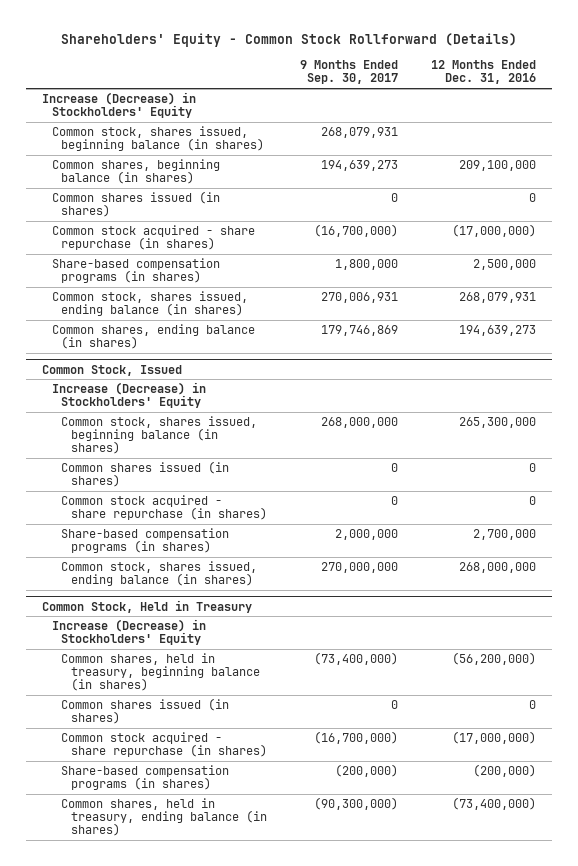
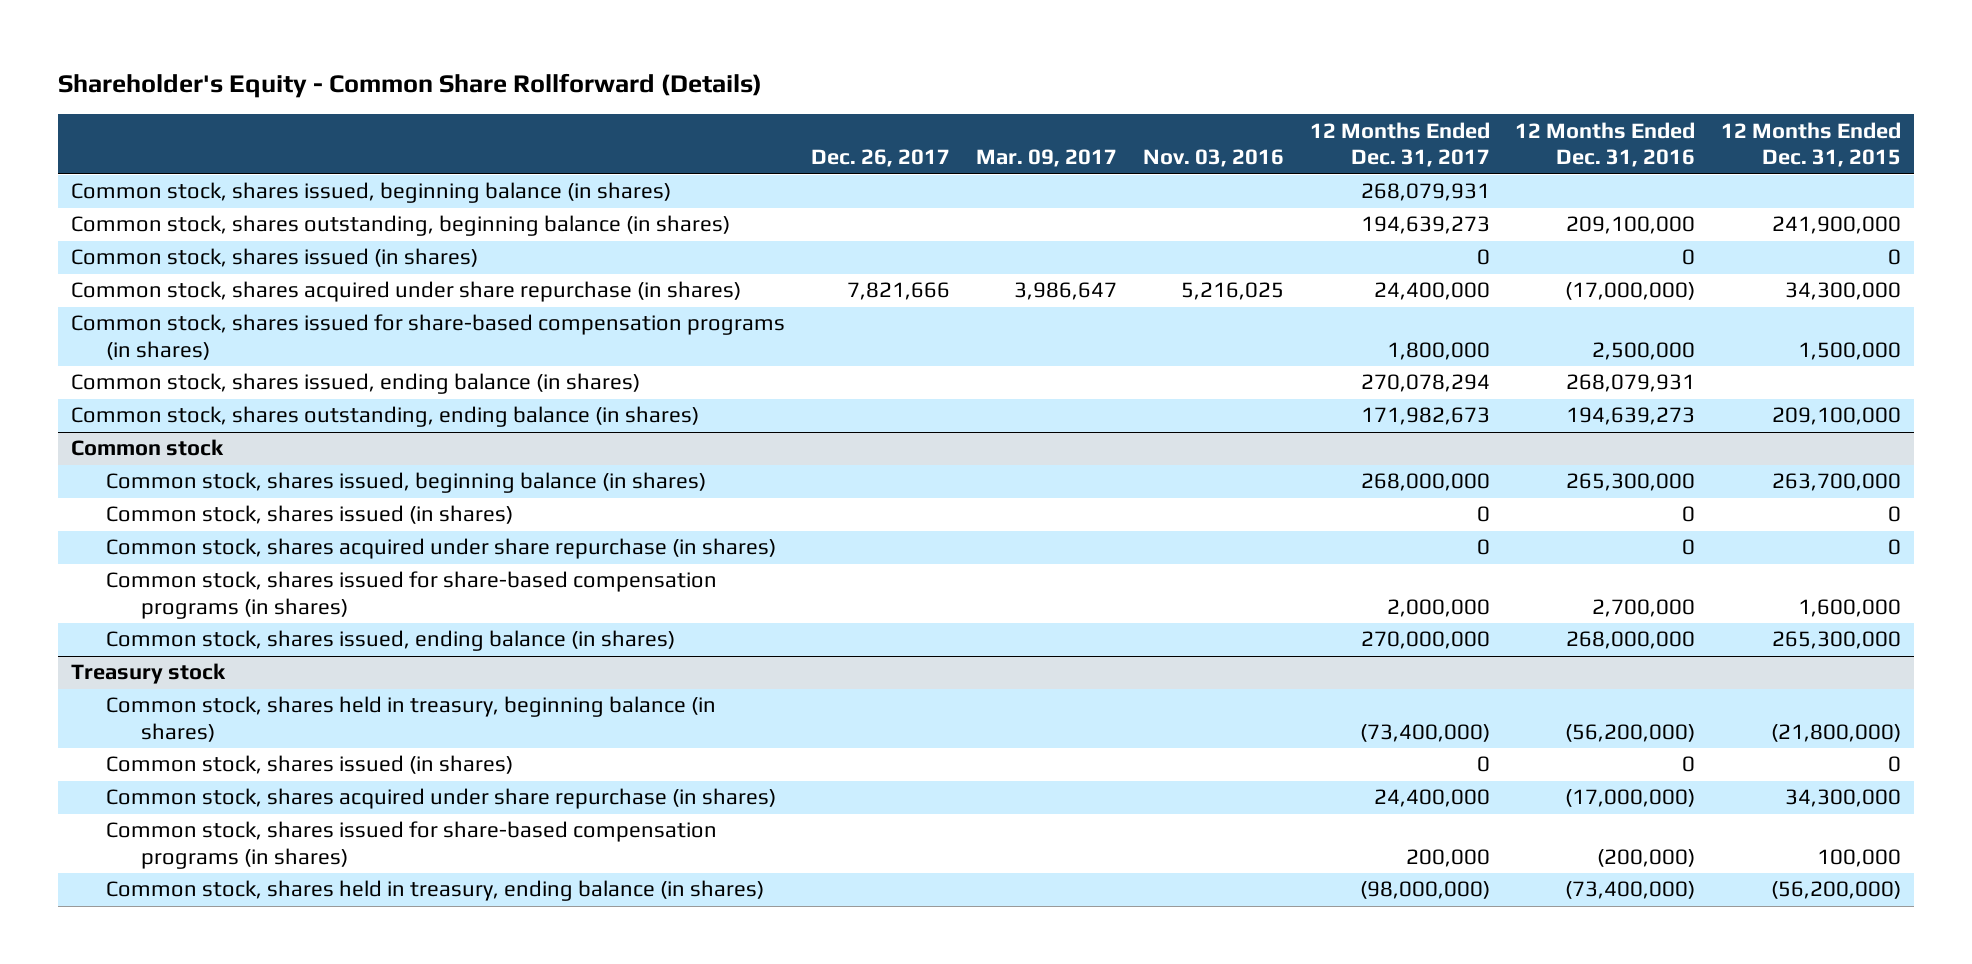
[61,32,518,47] Shareholders' Equity - Common Stock Rollforward (Details) -> [57,73,762,99] Shareholder's Equity - Common Share Rollforward (Details)
[299,60,398,85] 9 Months Ended Sep. 30, 2017 -> none
none -> [810,149,950,168] Dec. 26, 2017
none -> [975,149,1117,168] Mar. 09, 2017
none -> [1142,149,1284,168] Nov. 03, 2016
none -> [1309,121,1490,168] 12 Months Ended Dec. 31, 2017
none -> [1721,121,1902,168] 12 Months Ended Dec. 31, 2015
[42,92,197,119] Increase (Decrease) in Stockholders' Equity -> none
[51,159,220,185] Common shares, beginning balance (in shares) -> [70,215,730,237] Common stock, shares outstanding, beginning balance (in shares)
[51,191,220,218] Common shares issued (in shares) -> [70,248,478,268] Common stock, shares issued (in shares)
[51,225,255,251] Common stock acquired - share repurchase (in shares) -> [70,281,741,303] Common stock, shares acquired under share repurchase (in shares)
[51,258,220,284] Share-based compensation programs (in shares) -> [70,314,785,361] Common stock, shares issued for share-based compensation programs (in shares)
[51,382,206,409] Increase (Decrease) in Stockholders' Equity -> none
[51,324,255,350] Common shares, ending balance (in shares) -> [70,406,699,428] Common stock, shares outstanding, ending balance (in shares)
[42,364,183,376] Common Stock, Issued -> [70,439,224,457] Common stock
[61,461,230,488] Common shares issued (in shares) -> [105,505,513,525] Common stock, shares issued (in shares)
[61,495,267,521] Common stock acquired - share repurchase (in shares) -> [105,538,776,560] Common stock, shares acquired under share repurchase (in shares)
[61,528,230,554] Share-based compensation programs (in shares) -> [105,571,717,620] Common stock, shares issued for share-based compensation programs (in shares)
[51,619,206,646] Increase (Decrease) in Stockholders' Equity -> none
[42,599,253,613] Common Stock, Held in Treasury -> [70,663,226,685] Treasury stock
[61,653,260,692] Common shares, held in treasury, beginning balance (in shares) -> [105,696,716,743] Common stock, shares held in treasury, beginning balance (in shares)
[61,698,230,725] Common shares issued (in shares) -> [105,755,513,775] Common stock, shares issued (in shares)
[61,732,267,758] Common stock acquired - share repurchase (in shares) -> [105,788,776,810] Common stock, shares acquired under share repurchase (in shares)
[61,765,230,791] Share-based compensation programs (in shares) -> [105,821,717,870] Common stock, shares issued for share-based compensation programs (in shares)
[61,798,267,837] Common shares, held in treasury, ending balance (in shares) -> [105,880,764,902] Common stock, shares held in treasury, ending balance (in shares)

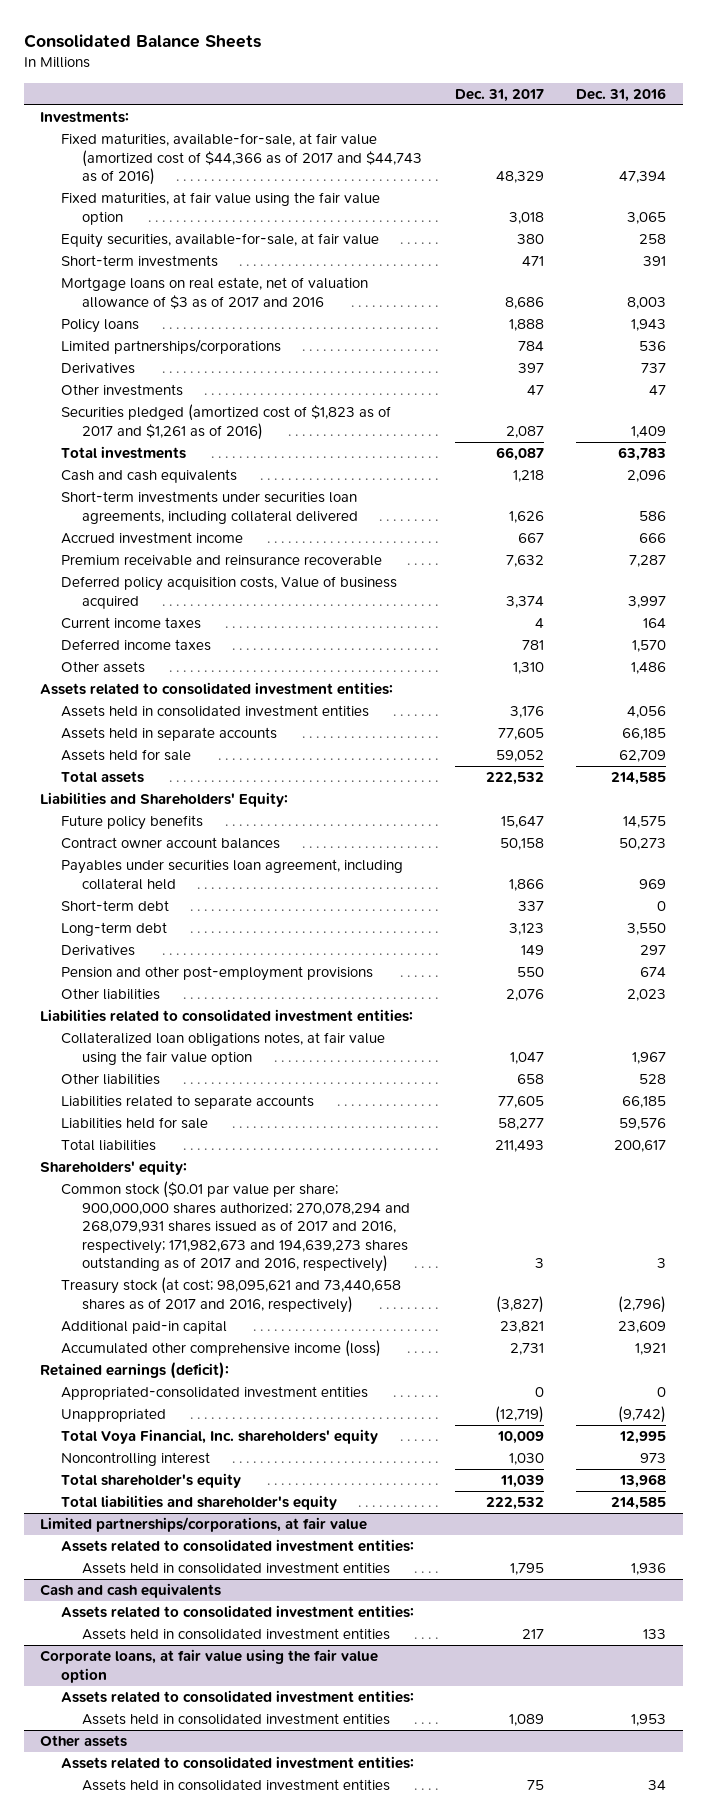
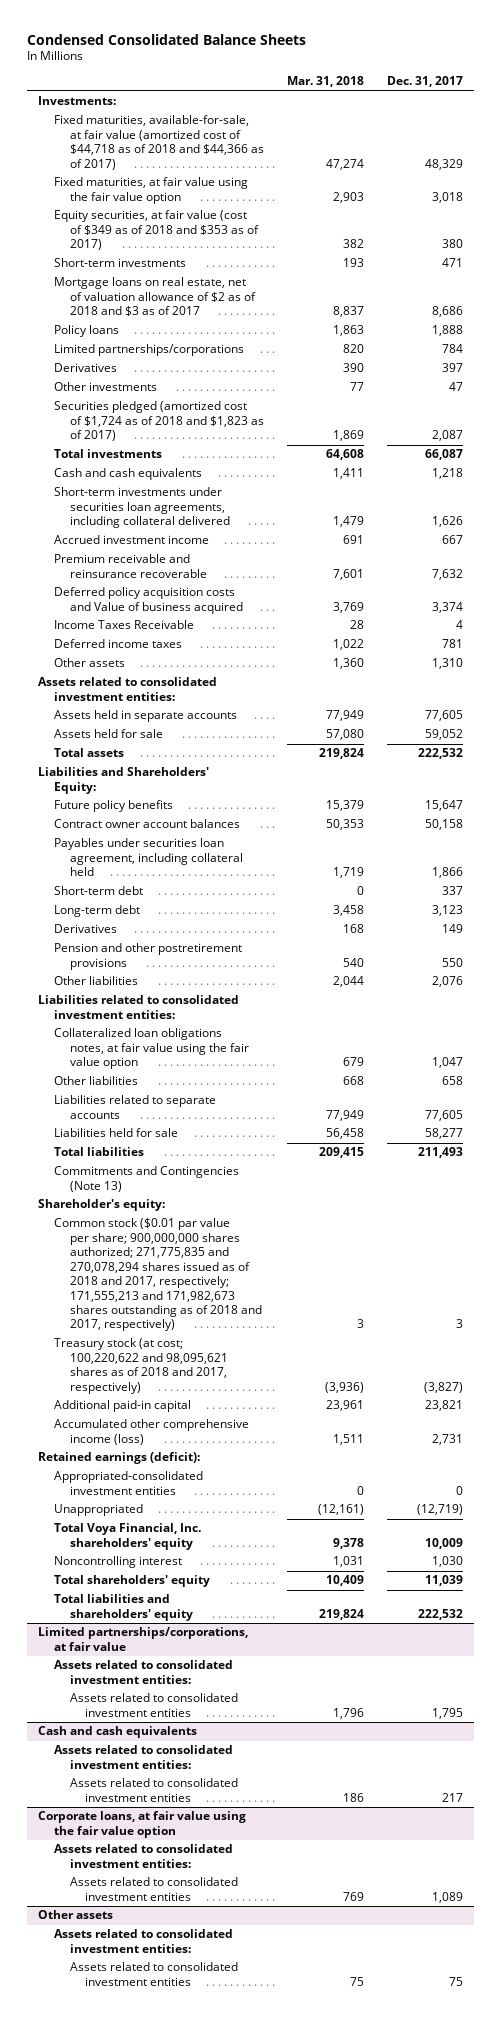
[23,34,261,49] Consolidated Balance Sheets -> [26,33,306,45] Condensed Consolidated Balance Sheets
[576,87,667,102] Dec. 31, 2016 -> none
none -> [286,76,364,88] Mar. 31, 2018
[60,133,422,186] Fixed maturities, available-for-sale, at fair value (amortized cost of $44,366 as of 2017 and $44,743 as of 2016) -> [54,115,264,170] Fixed maturities, available-for-sale, at fair value (amortized cost of $44,718 as of 2018 and $44,366 as of 2017)
[60,233,379,249] Equity securities, available-for-sale, at fair value -> none
none -> [54,210,259,251] Equity securities, at fair value (cost of $349 as of 2018 and $353 as of 2017)
[60,277,368,309] Mortgage loans on real estate, net of valuation allowance of $3 as of 2017 and 2016 -> [54,277,256,317] Mortgage loans on real estate, net of valuation allowance of $2 as of 2018 and $3 as of 2017
[60,404,391,440] Securities pledged (amortized cost of $1,823 as of 2017 and $1,261 as of 2016) -> [54,401,264,442] Securities pledged (amortized cost of $1,724 as of 2018 and $1,823 as of 2017)
[60,576,397,609] Deferred policy acquisition costs, Value of business acquired -> [54,587,243,614] Deferred policy acquisition costs and Value of business acquired
[60,617,201,630] Current income taxes -> [54,620,195,630] Income Taxes Receivable
[60,705,369,718] Assets held in consolidated investment entities -> none
[60,966,373,982] Pension and other post-employment provisions -> [54,943,243,970] Pension and other postretirement provisions
none -> [54,1166,240,1192] Commitments and Contingencies (Note 13)
[40,1160,188,1176] Shareholders' equity: -> [38,1199,166,1212] Shareholder's equity:
[60,1181,410,1273] Common stock ($0.01 par value per share; 900,000,000 shares authorized; 270,078,294 and 268,079,931 shares issued as of 2017 and 2016, respectively; 171,982,673 and 194,639,273 shares outstanding as of 2017 and 2016, respectively) -> [54,1218,262,1332] Common stock ($0.01 par value per share; 900,000,000 shares authorized; 271,775,835 and 270,078,294 shares issued as of 2018 and 2017, respectively; 171,555,213 and 171,982,673 shares outstanding as of 2018 and 2017, respectively)
[60,1277,401,1313] Treasury stock (at cost; 98,095,621 and 73,440,658 shares as of 2017 and 2016, respectively) -> [54,1338,228,1394] Treasury stock (at cost; 100,220,622 and 98,095,621 shares as of 2018 and 2017, respectively)
[60,1473,241,1489] Total shareholder's equity -> [54,1575,211,1588] Total shareholders' equity
[60,1495,337,1511] Total liabilities and shareholder's equity -> [54,1594,193,1621] Total liabilities and shareholders' equity
[81,1562,390,1575] Assets held in consolidated investment entities -> [69,1693,238,1717] Assets related to consolidated investment entities
[81,1628,390,1641] Assets held in consolidated investment entities -> [69,1778,238,1802] Assets related to consolidated investment entities
[81,1713,390,1726] Assets held in consolidated investment entities -> [69,1877,238,1901] Assets related to consolidated investment entities
[81,1779,390,1792] Assets held in consolidated investment entities -> [69,1962,238,1986] Assets related to consolidated investment entities

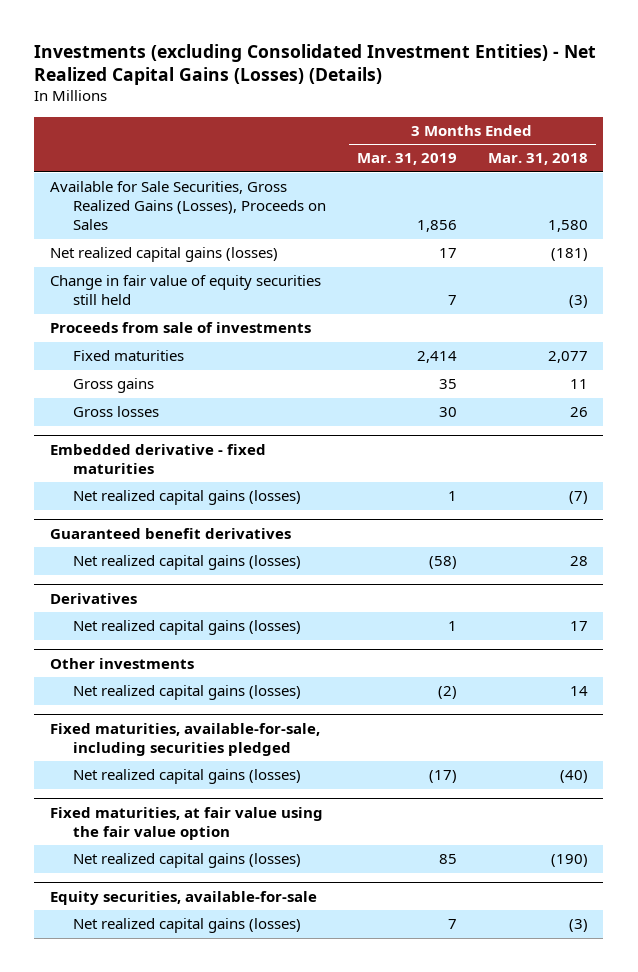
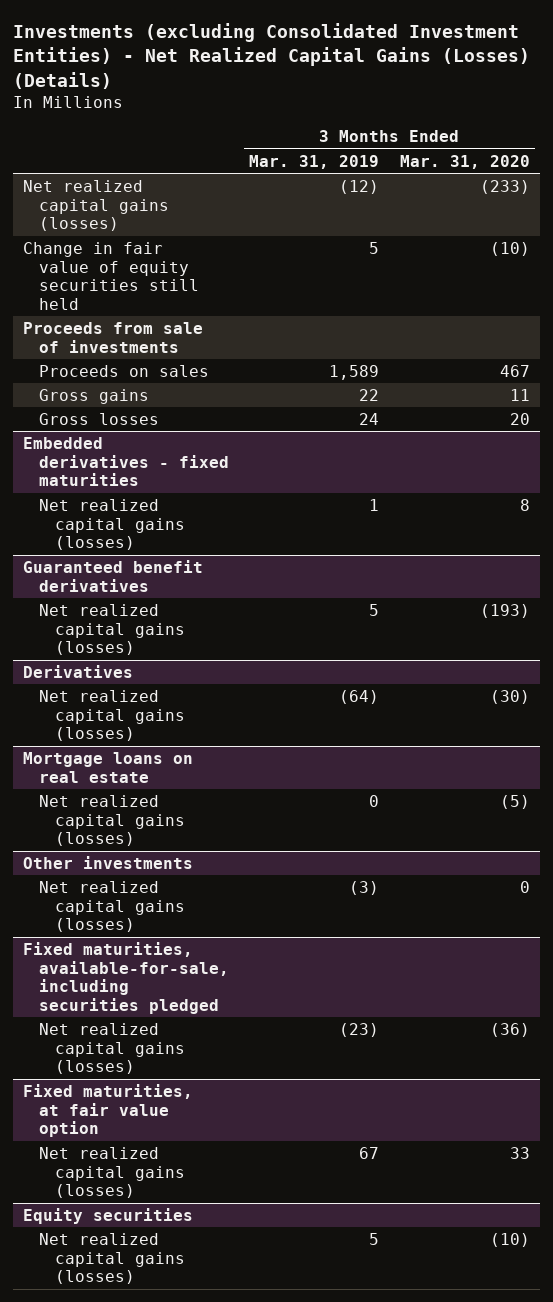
[487,153,588,166] Mar. 31, 2018 -> none
none -> [399,154,530,169] Mar. 31, 2020
[49,181,326,231] Available for Sale Securities, Gross Realized Gains (Losses), Proceeds on Sales -> none
[438,248,457,259] 17 -> [339,179,380,194] (12)
[447,295,457,306] 7 -> [369,241,380,254] 5
[72,350,184,362] Fixed maturities -> none
none -> [39,364,210,377] Proceeds on sales
[438,379,457,390] 35 -> [359,388,380,401] 22
[438,407,457,418] 30 -> [359,412,380,425] 24
[49,443,266,474] Embedded derivative - fixed maturities -> [23,436,230,487] Embedded derivatives - fixed maturities
[428,556,457,570] (58) -> [369,603,380,616] 5
[447,621,457,632] 1 -> [339,689,380,704] (64)
none -> [23,751,194,783] Mortgage loans on real estate
none -> [39,794,185,847] Net realized capital gains (losses)
[437,686,457,700] (2) -> [349,880,380,895] (3)
[428,770,457,784] (17) -> [339,1022,380,1037] (23)
[49,806,323,840] Fixed maturities, at fair value using the fair value option -> [23,1083,194,1138] Fixed maturities, at fair value option
[438,854,457,865] 85 -> [359,1146,380,1159] 67
[49,890,317,905] Equity securities, available-for-sale -> [23,1207,194,1224] Equity securities
[447,919,457,930] 7 -> [369,1232,380,1245] 5

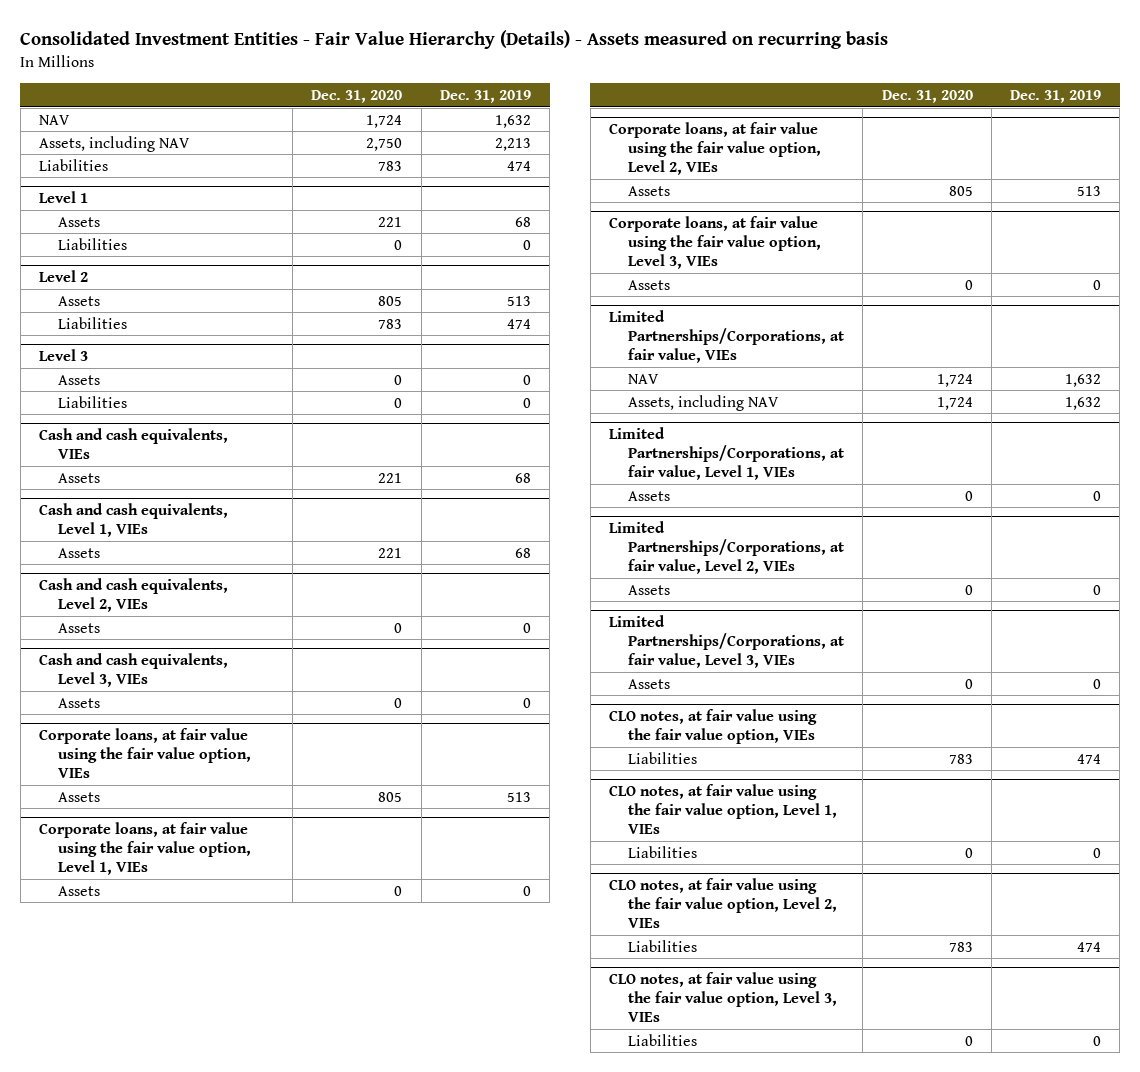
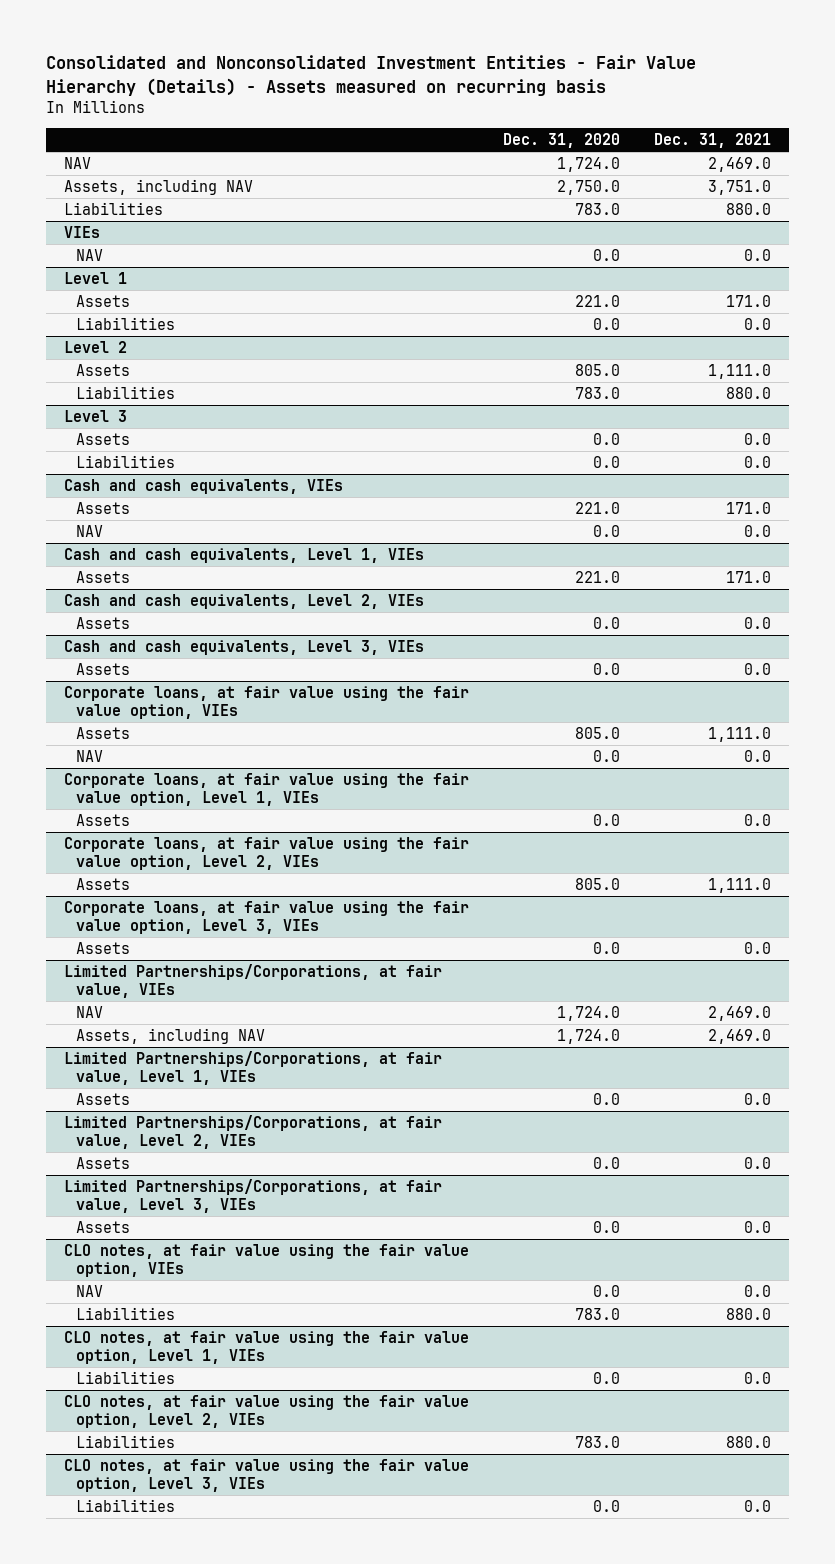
[20,30,889,50] Consolidated Investment Entities - Fair Value Hierarchy (Details) - Assets measured on recurring basis -> [46,55,697,96] Consolidated and Nonconsolidated Investment Entities - Fair Value Hierarchy (Details) - Assets measured on recurring basis
[439,90,531,104] Dec. 31, 2019 -> none
none -> [654,132,772,148] Dec. 31, 2021
[366,114,403,128] 1,724 -> [556,157,620,173] 1,724.0
[366,137,403,151] 2,750 -> [556,180,620,196] 2,750.0
[378,160,403,171] 783 -> [574,203,620,216] 783.0
none -> [63,226,100,239] VIEs
none -> [75,249,103,262] NAV
[378,216,403,227] 221 -> [574,295,620,308] 221.0
[394,239,403,250] 0 -> [592,318,620,331] 0.0
[378,295,403,306] 805 -> [574,364,620,377] 805.0
[378,318,403,329] 783 -> [574,387,620,400] 783.0
[394,374,403,385] 0 -> [592,433,620,446] 0.0
[394,397,403,408] 0 -> [592,456,620,469] 0.0
[378,472,403,483] 221 -> [574,502,620,515] 221.0
none -> [75,525,103,538] NAV
[378,547,403,558] 221 -> [574,571,620,584] 221.0
[394,622,403,633] 0 -> [592,617,620,630] 0.0
[394,697,403,708] 0 -> [592,663,620,676] 0.0
[378,791,403,802] 805 -> [574,727,620,740] 805.0
none -> [75,750,103,763] NAV
[394,885,403,896] 0 -> [592,814,620,827] 0.0
[948,185,973,196] 805 -> [574,878,620,891] 805.0
[964,279,973,290] 0 -> [592,942,620,955] 0.0
[936,373,973,387] 1,724 -> [556,1006,620,1022] 1,724.0
[936,396,973,410] 1,724 -> [556,1029,620,1045] 1,724.0
[964,490,973,501] 0 -> [592,1093,620,1106] 0.0
[964,584,973,595] 0 -> [592,1157,620,1170] 0.0
[964,678,973,689] 0 -> [592,1221,620,1234] 0.0
none -> [75,1285,103,1298] NAV
[948,753,973,764] 783 -> [574,1308,620,1321] 783.0
[964,847,973,858] 0 -> [592,1372,620,1385] 0.0
[948,941,973,952] 783 -> [574,1436,620,1449] 783.0
[964,1035,973,1046] 0 -> [592,1500,620,1513] 0.0

